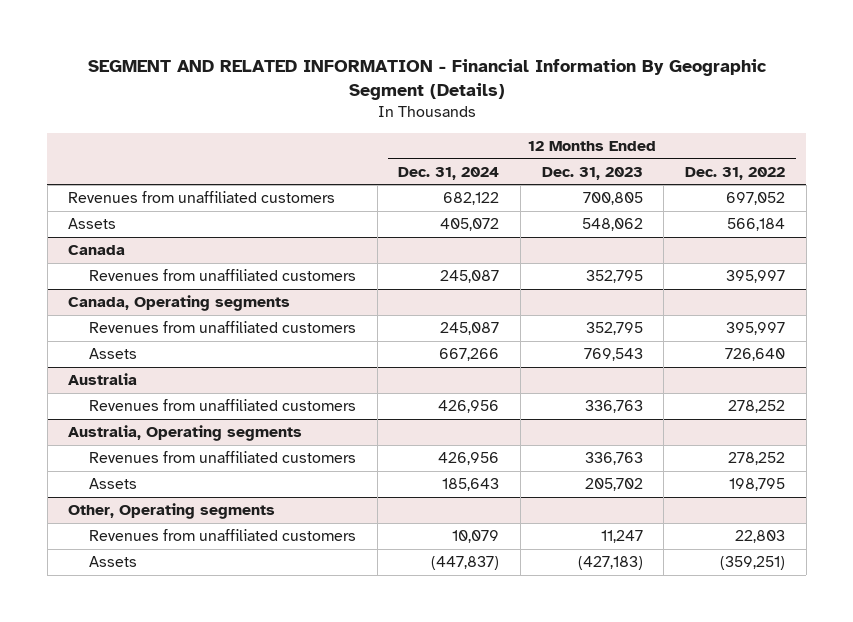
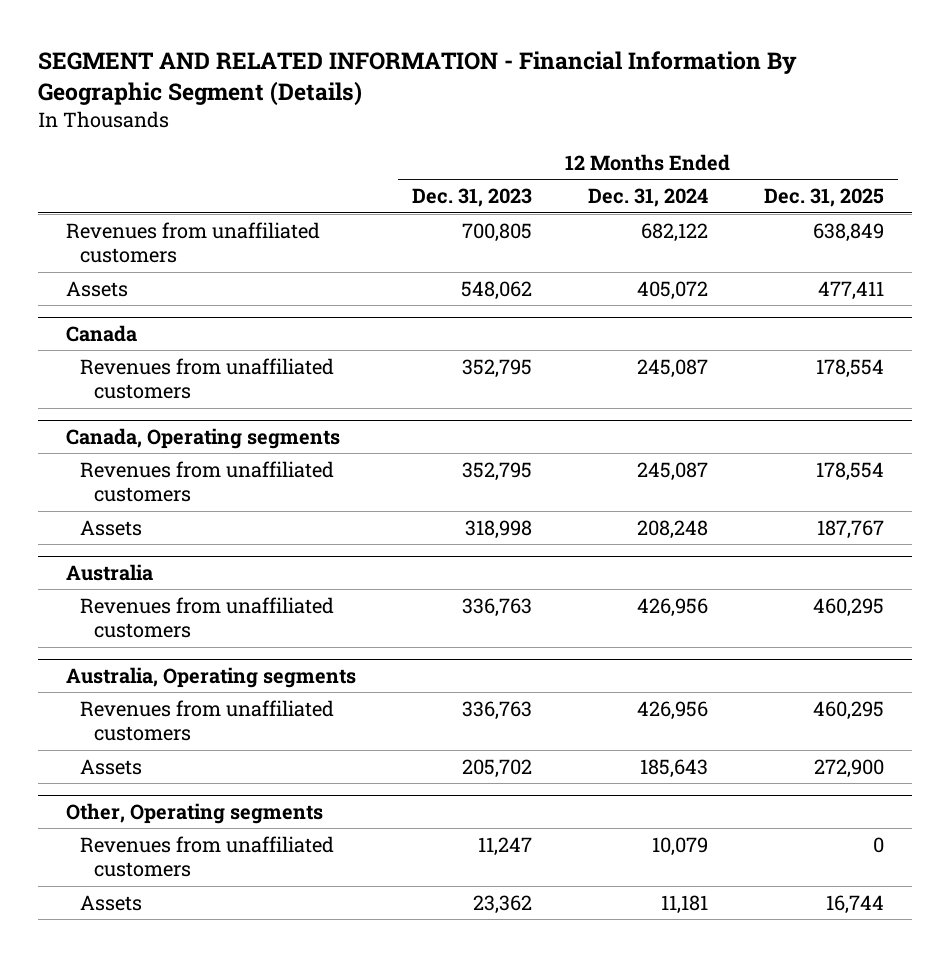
[685,166,786,180] Dec. 31, 2022 -> none
none -> [763,188,884,208] Dec. 31, 2025
[439,348,500,362] 667,266 -> [636,519,708,539] 208,248
[583,348,643,362] 769,543 -> [465,519,533,539] 318,998
[431,556,500,571] (447,837) -> [660,894,708,914] 11,181
[577,556,643,571] (427,183) -> [473,894,533,914] 23,362

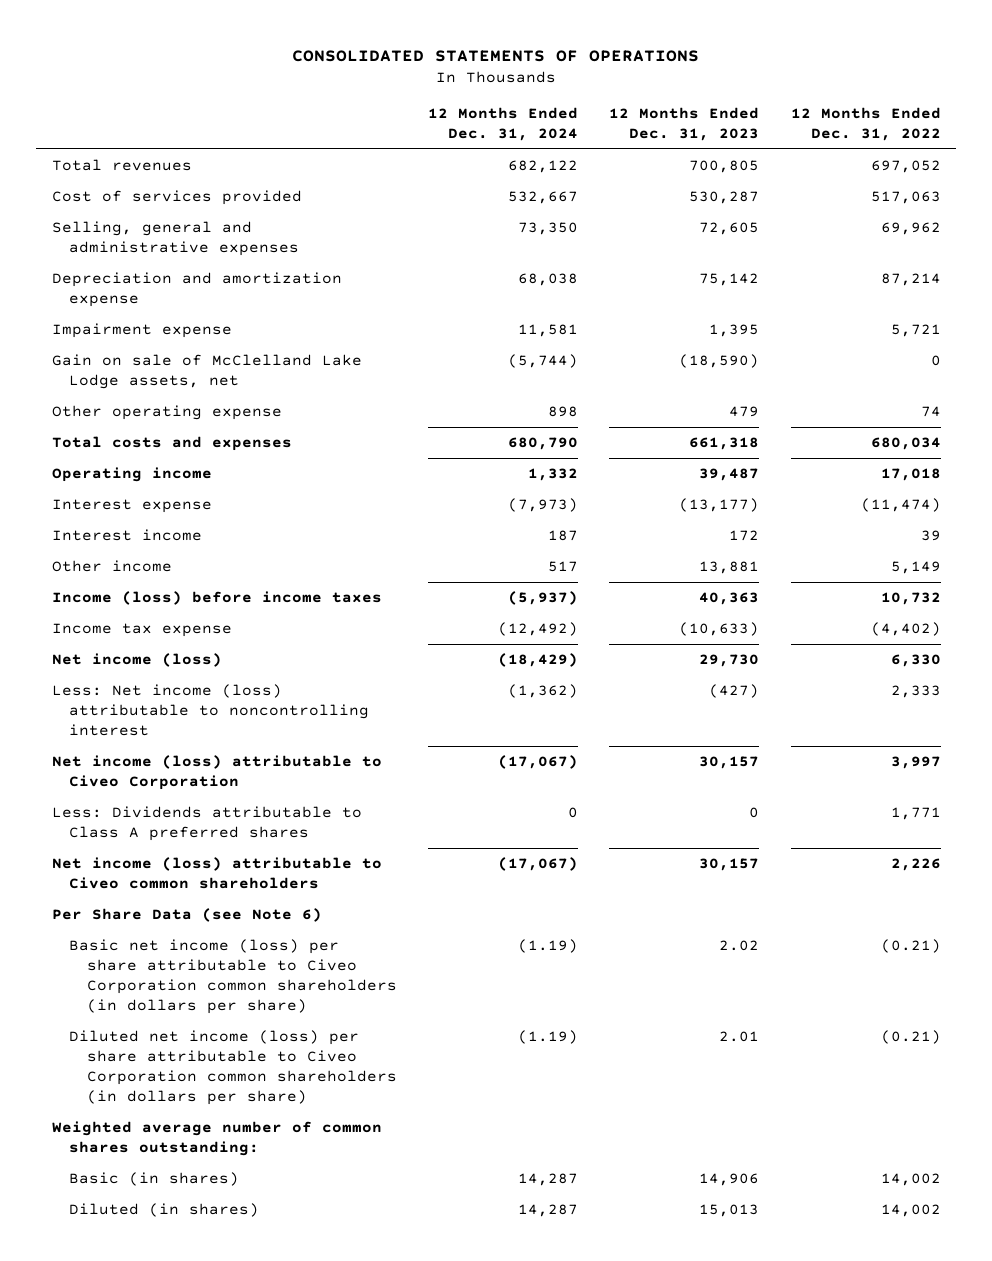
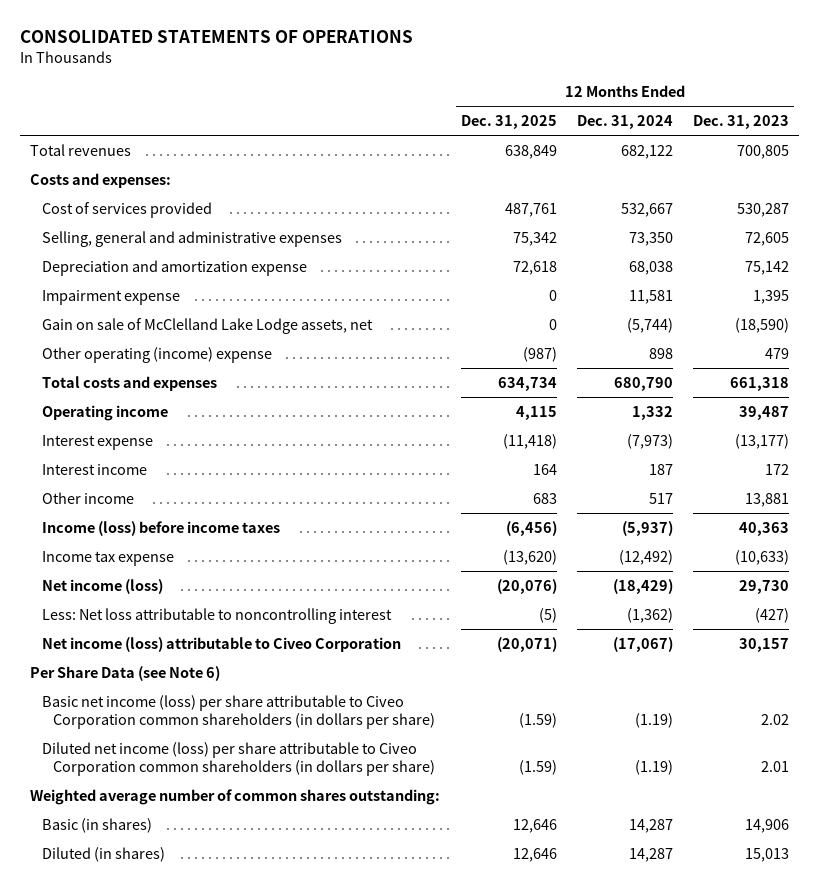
[790,106,941,141] 12 Months Ended Dec. 31, 2022 -> none
none -> [460,115,557,130] Dec. 31, 2025
none -> [30,172,172,188] Costs and expenses:
[51,405,282,421] Other operating expense -> [41,346,272,363] Other operating (income) expense
[51,684,370,737] Less: Net income (loss) attributable to noncontrolling interest -> [41,607,392,624] Less: Net loss attributable to noncontrolling interest
[51,806,362,842] Less: Dividends attributable to Class A preferred shares -> none
[51,857,382,890] Net income (loss) attributable to Civeo common shareholders -> none

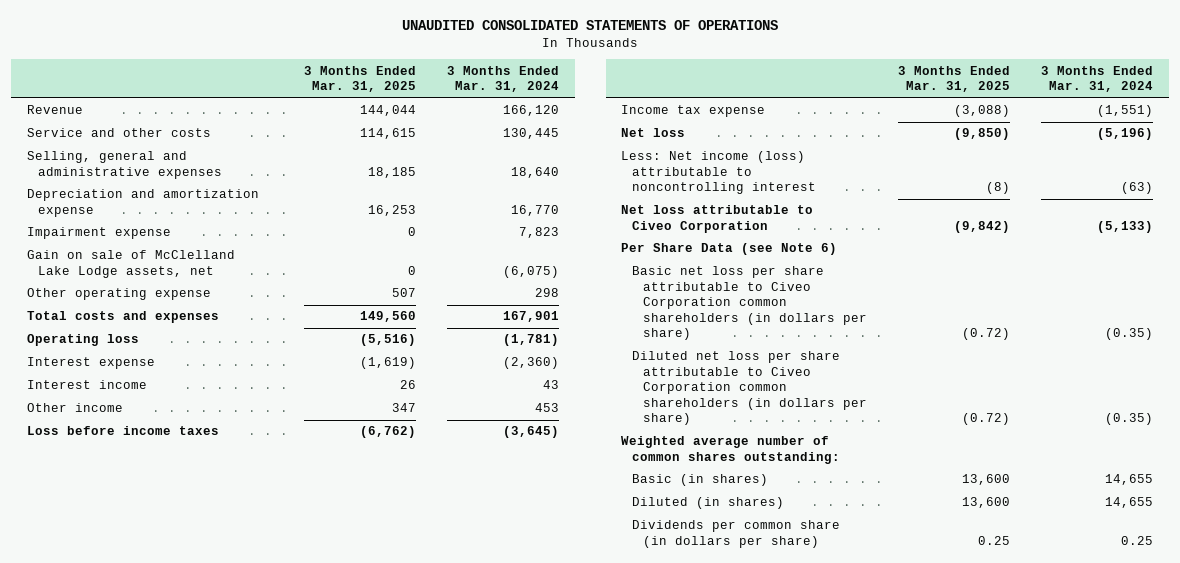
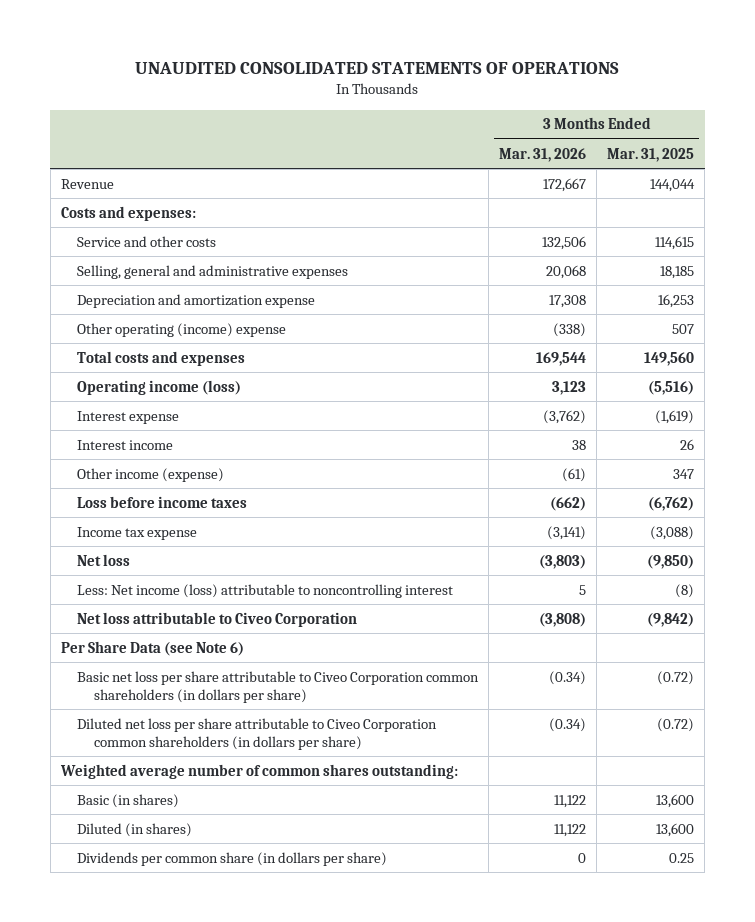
[447,65,560,93] 3 Months Ended Mar. 31, 2024 -> none
none -> [499,147,587,162] Mar. 31, 2026
none -> [60,205,196,221] Costs and expenses:
[26,227,171,240] Impairment expense -> none
[26,250,235,278] Gain on sale of McClelland Lake Lodge assets, net -> none
[26,288,211,301] Other operating expense -> [77,322,287,337] Other operating (income) expense
[26,334,139,347] Operating loss -> [77,379,242,395] Operating income (loss)
[26,403,123,413] Other income -> [77,467,225,482] Other income (expense)

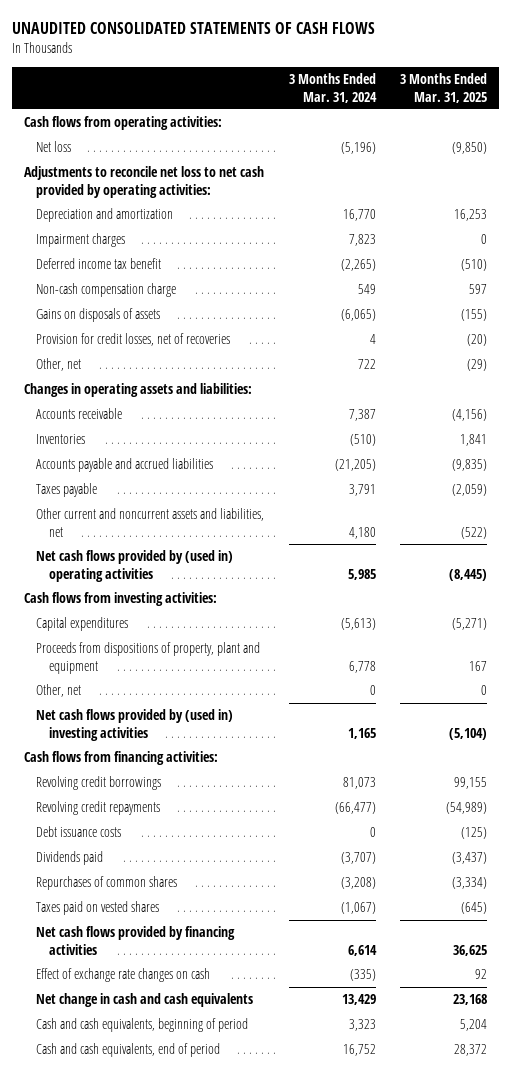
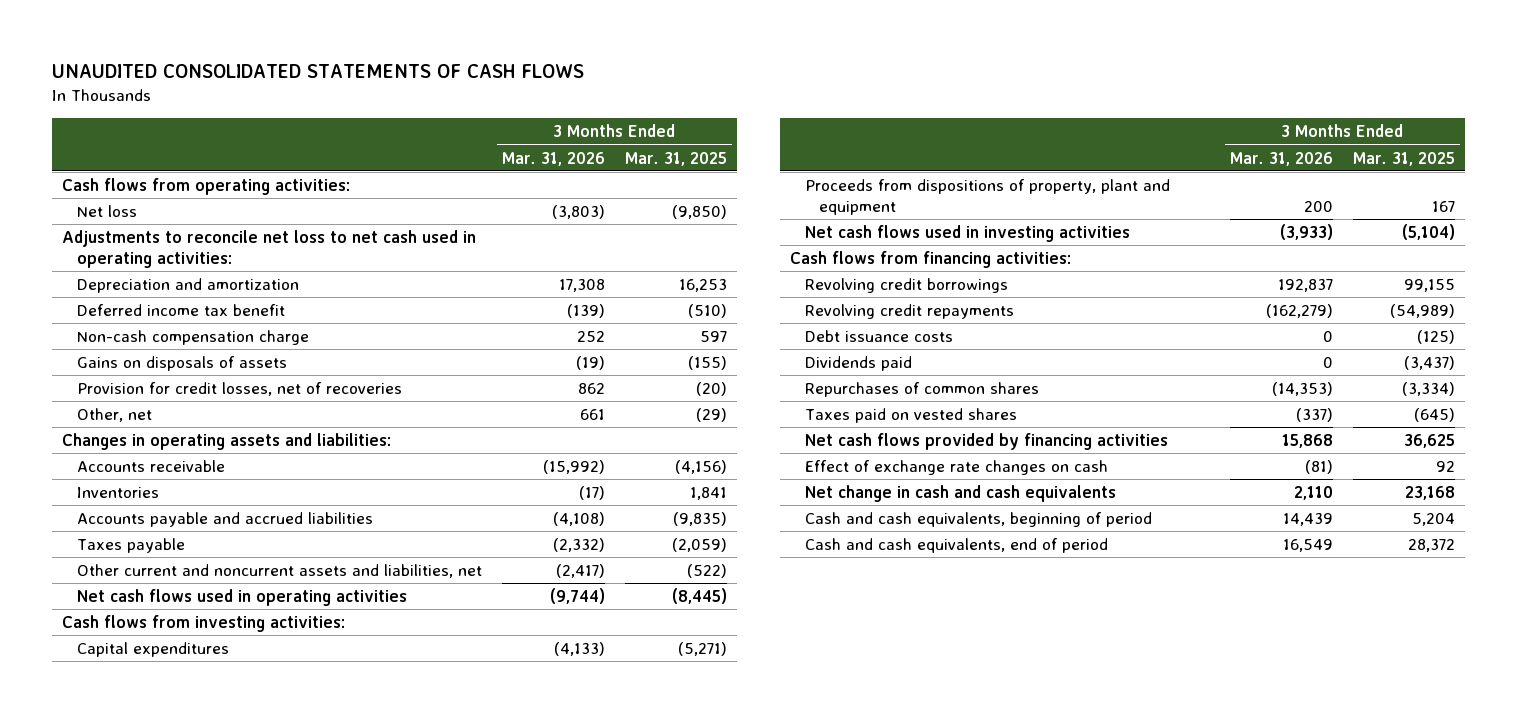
[288,73,377,103] 3 Months Ended Mar. 31, 2024 -> none
none -> [501,151,605,166] Mar. 31, 2026
[23,166,264,198] Adjustments to reconcile net loss to net cash provided by operating activities: -> [61,229,476,268] Adjustments to reconcile net loss to net cash used in operating activities:
[36,233,126,248] Impairment charges -> none
[36,550,234,582] Net cash flows provided by (used in) operating activities -> [76,588,407,606] Net cash flows used in operating activities
[36,684,82,698] Other, net -> none
[36,709,234,741] Net cash flows provided by (used in) investing activities -> [804,224,1130,242] Net cash flows used in investing activities

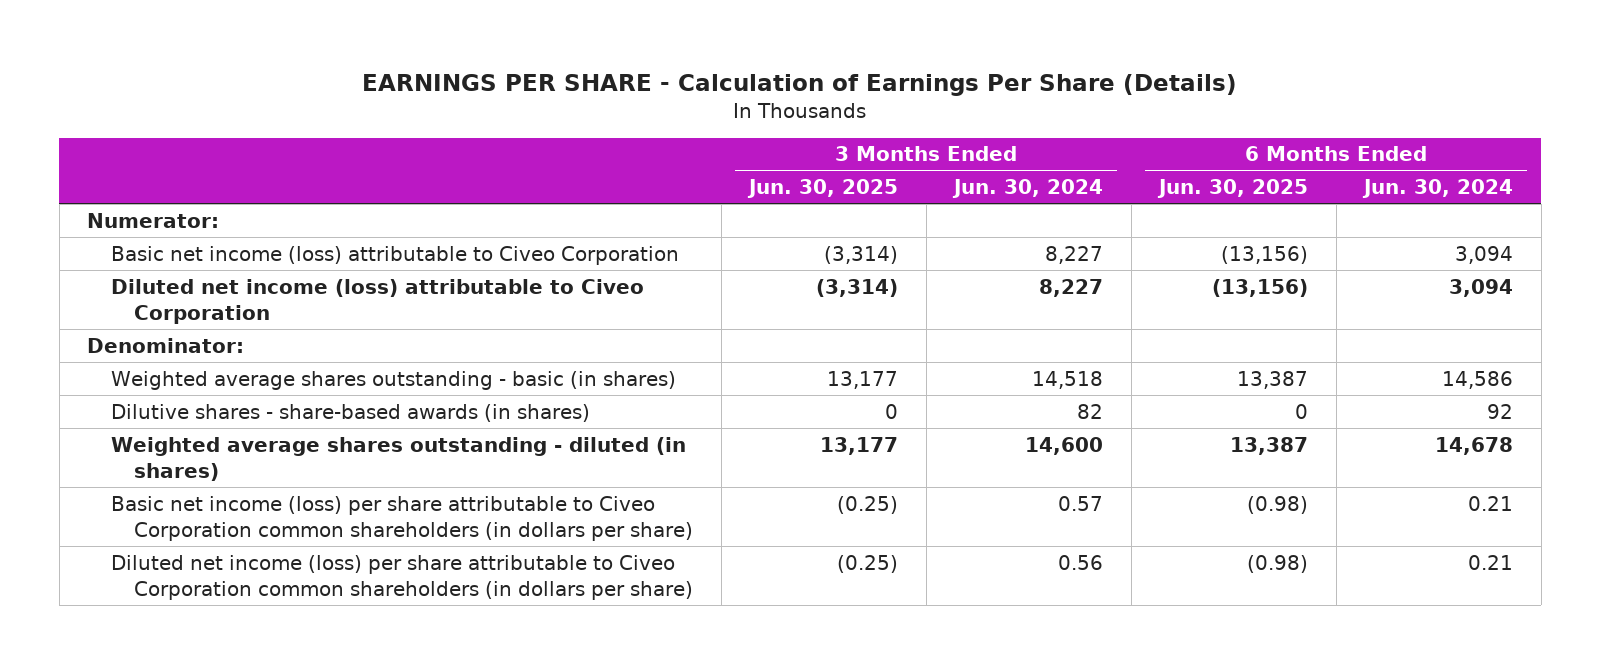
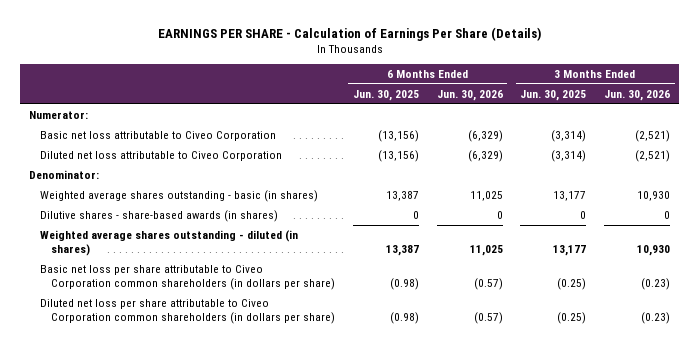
[952,179,1104,199] Jun. 30, 2024 -> none
[1362,179,1514,199] Jun. 30, 2024 -> none
none -> [436,89,503,101] Jun. 30, 2026
none -> [604,89,671,101] Jun. 30, 2026
[110,245,679,265] Basic net income (loss) attributable to Civeo Corporation -> [39,130,276,141] Basic net loss attributable to Civeo Corporation
[110,278,644,324] Diluted net income (loss) attributable to Civeo Corporation -> [39,150,282,161] Diluted net loss attributable to Civeo Corporation
[110,495,694,541] Basic net income (loss) per share attributable to Civeo Corporation common shareholders (in dollars per share) -> [39,264,335,291] Basic net loss per share attributable to Civeo Corporation common shareholders (in dollars per share)
[110,554,694,600] Diluted net income (loss) per share attributable to Civeo Corporation common shareholders (in dollars per share) -> [39,298,335,325] Diluted net loss per share attributable to Civeo Corporation common shareholders (in dollars per share)

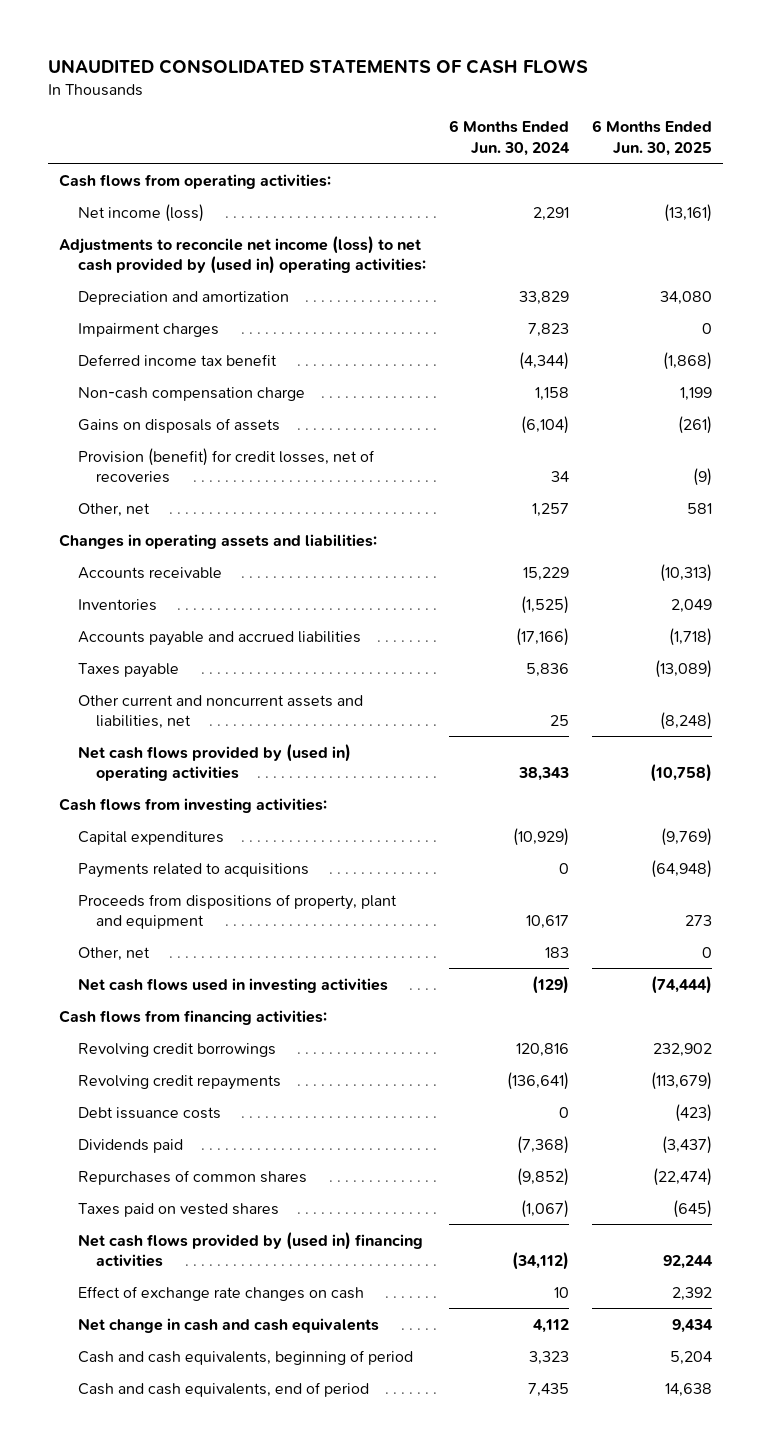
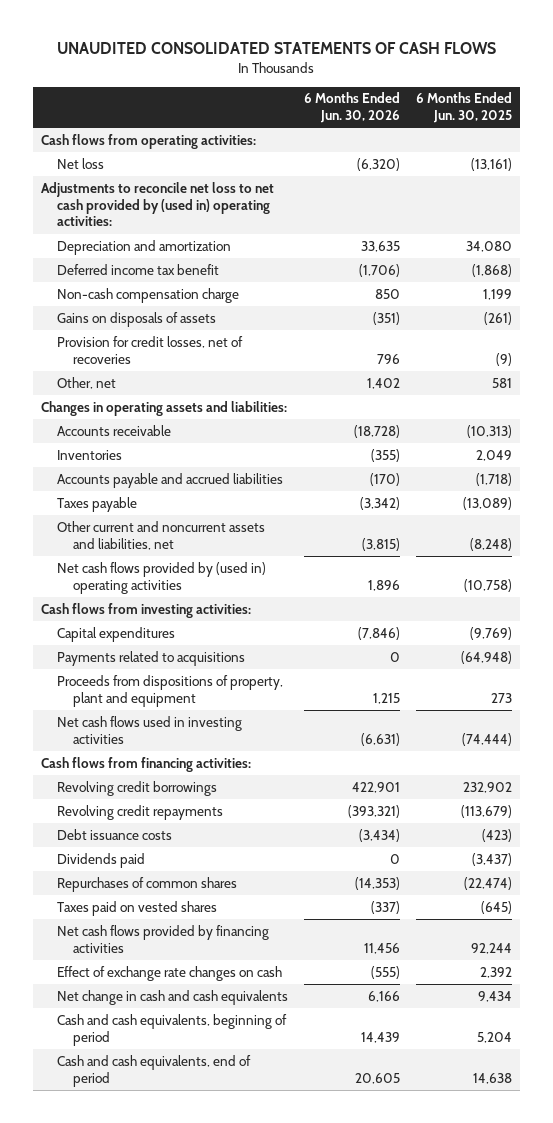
[448,120,570,156] 6 Months Ended Jun. 30, 2024 -> none
none -> [303,92,400,124] 6 Months Ended Jun. 30, 2026
[77,203,204,222] Net income (loss) -> [57,157,105,169] Net loss
[59,235,426,274] Adjustments to reconcile net income (loss) to net cash provided by (used in) operating activities: -> [40,181,274,227] Adjustments to reconcile net loss to net cash provided by (used in) operating activities:
[77,322,219,337] Impairment charges -> none
[77,447,375,483] Provision (benefit) for credit losses, net of recoveries -> [57,335,244,364] Provision for credit losses, net of recoveries
[77,946,150,961] Other, net -> none
[77,1231,423,1267] Net cash flows provided by (used in) financing activities -> [57,924,270,953] Net cash flows provided by financing activities

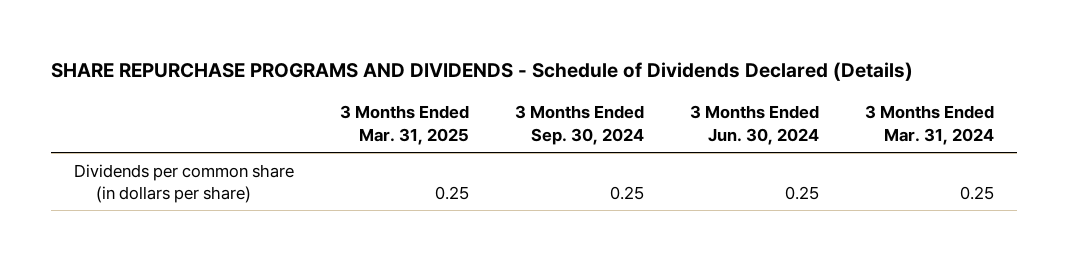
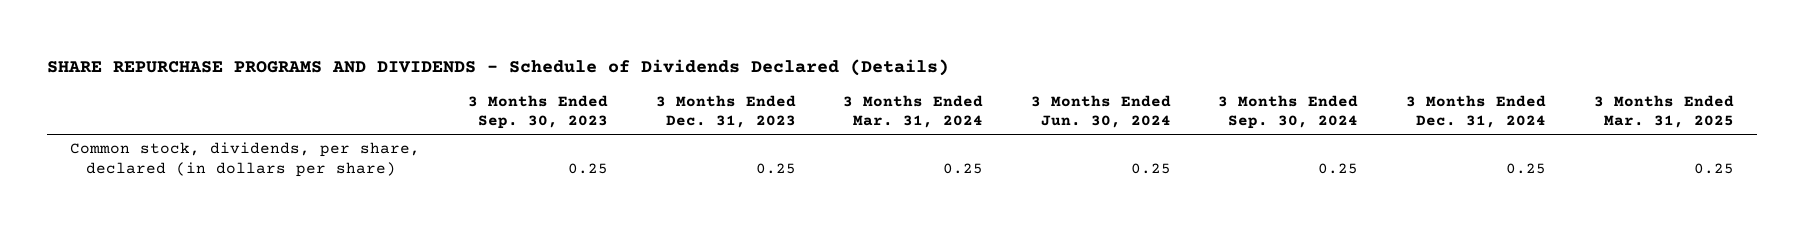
none -> [468,94,609,130] 3 Months Ended Sep. 30, 2023
none -> [655,94,796,129] 3 Months Ended Dec. 31, 2023
none -> [1405,94,1546,129] 3 Months Ended Dec. 31, 2024
[73,163,294,203] Dividends per common share (in dollars per share) -> [70,141,421,177] Common stock, dividends, per share, declared (in dollars per share)

